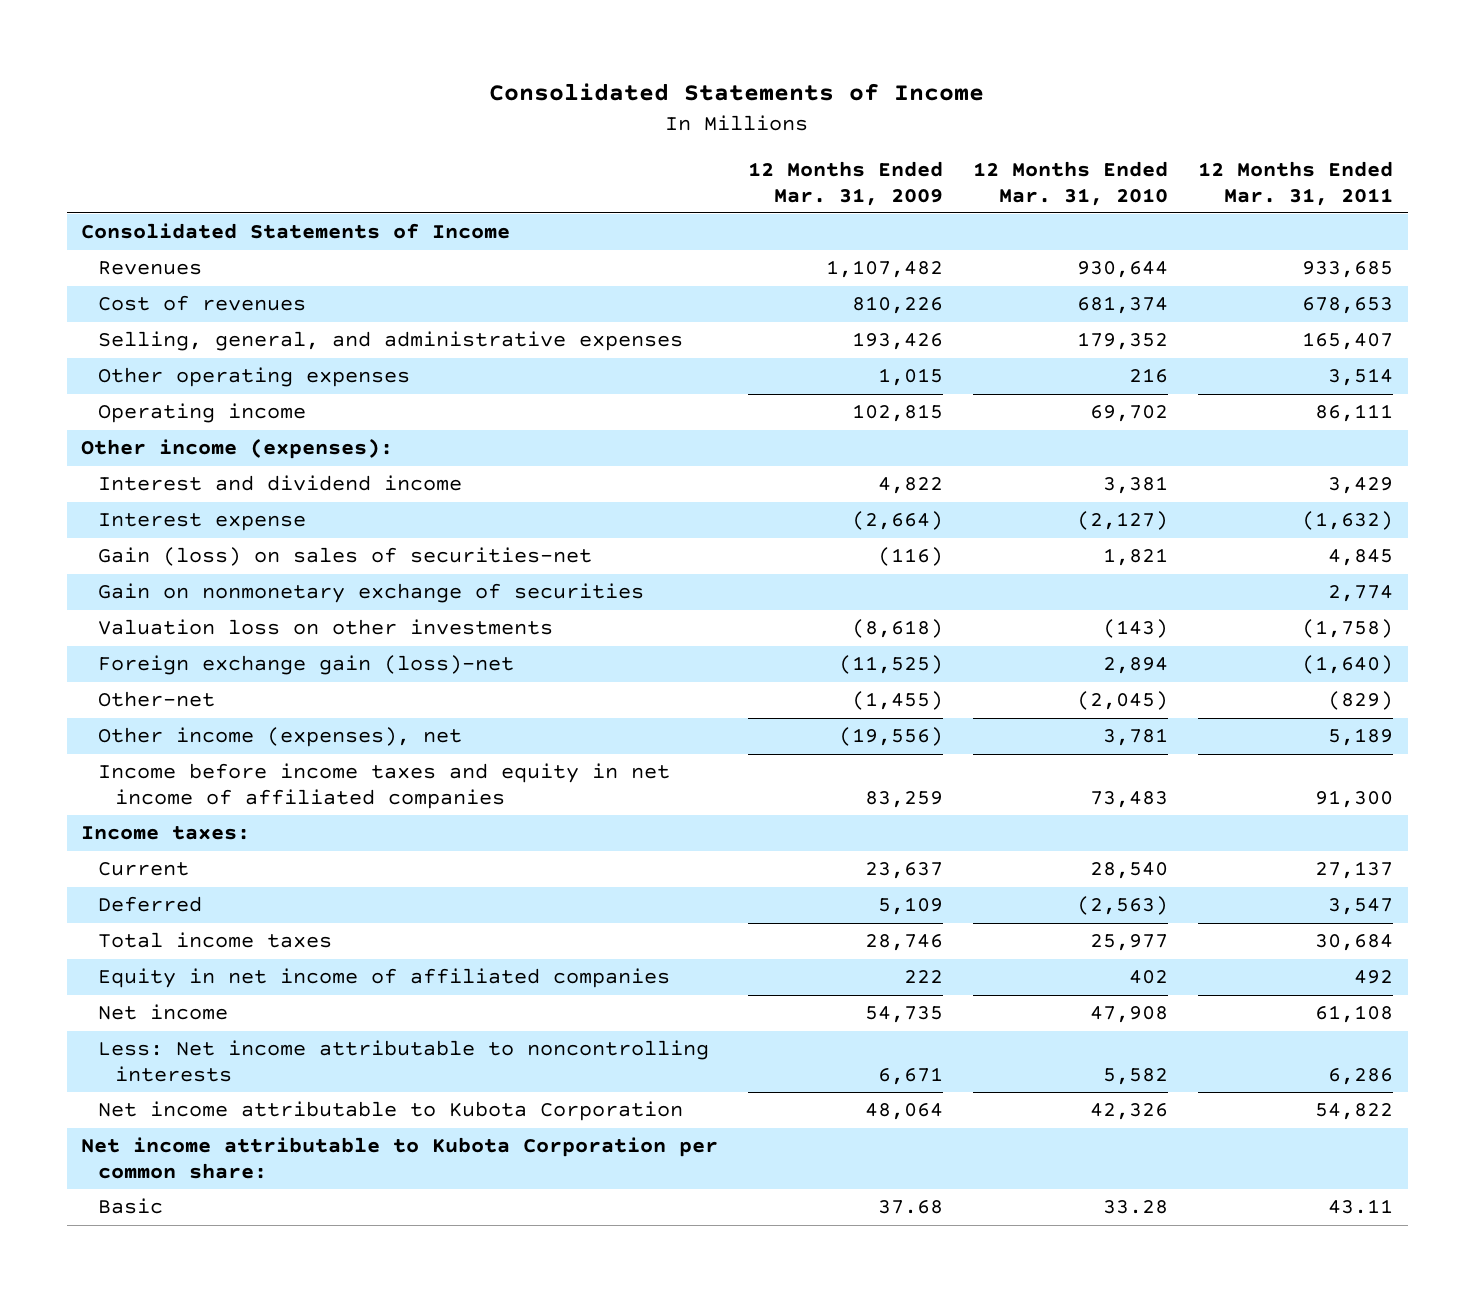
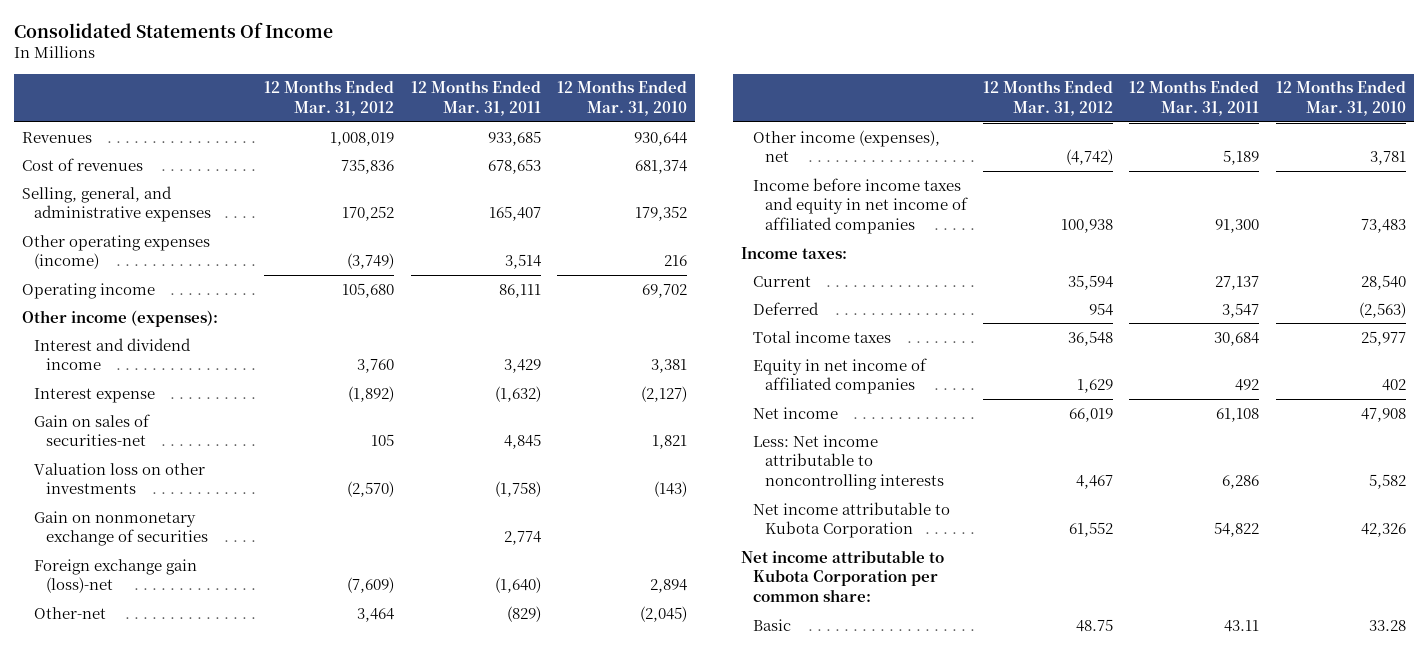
[489,83,985,102] Consolidated Statements of Income -> [14,21,334,38] Consolidated Statements Of Income
[748,160,944,206] 12 Months Ended Mar. 31, 2009 -> none
none -> [264,80,395,117] 12 Months Ended Mar. 31, 2012
[81,223,511,240] Consolidated Statements of Income -> none
[98,367,411,388] Other operating expenses -> [22,234,211,270] Other operating expenses (income)
[98,547,593,567] Gain (loss) on sales of securities-net -> [34,413,151,447] Gain on sales of securities-net
[98,583,645,604] Gain on nonmonetary exchange of securities -> [34,510,209,547] Gain on nonmonetary exchange of securities

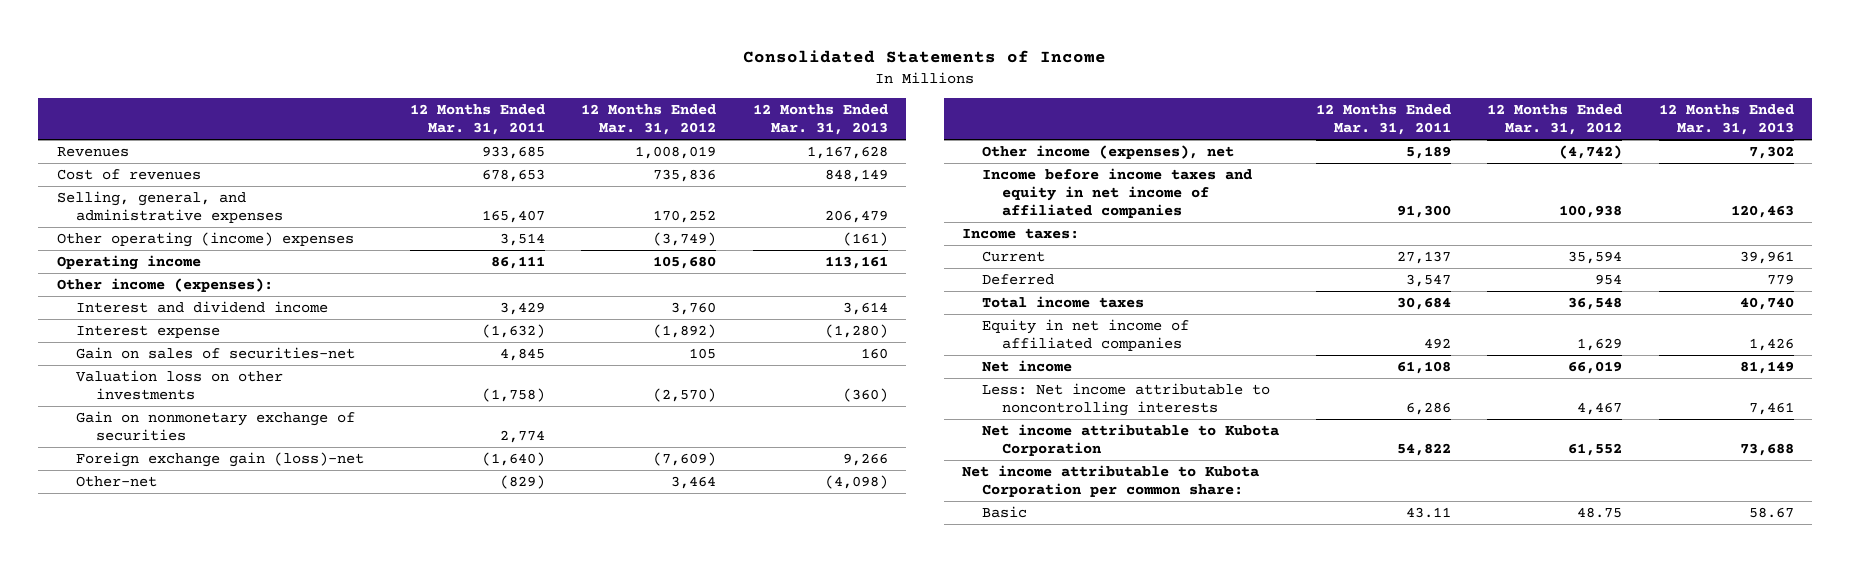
[14,21,334,38] Consolidated Statements Of Income -> [743,50,1107,64] Consolidated Statements of Income
[556,80,687,117] 12 Months Ended Mar. 31, 2010 -> none
none -> [752,104,888,136] 12 Months Ended Mar. 31, 2013
[22,234,211,270] Other operating expenses (income) -> [56,232,354,248] Other operating (income) expenses

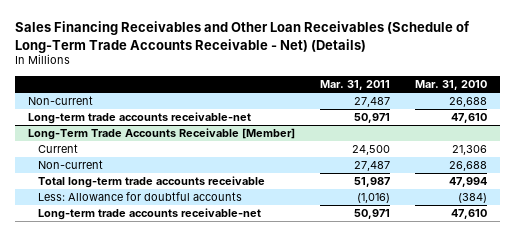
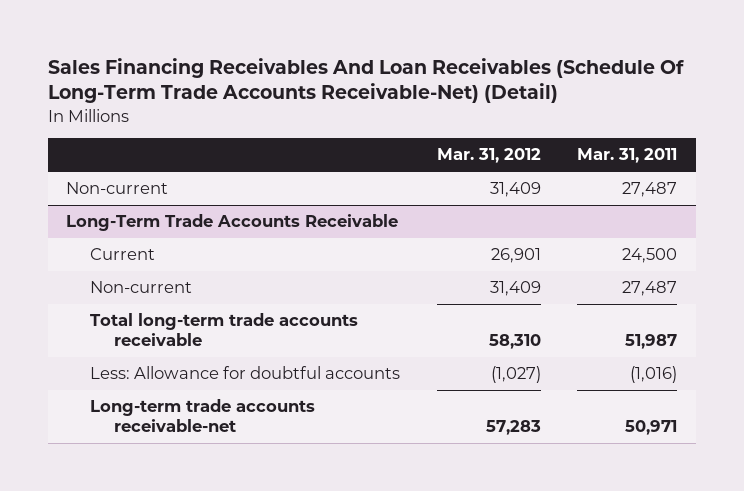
[15,21,471,53] Sales Financing Receivables and Other Loan Receivables (Schedule of Long-Term Trade Accounts Receivable - Net) (Details) -> [48,57,685,104] Sales Financing Receivables And Loan Receivables (Schedule Of Long-Term Trade Accounts Receivable-Net) (Detail)
[415,79,488,90] Mar. 31, 2010 -> none
none -> [436,148,541,164] Mar. 31, 2012
[27,112,251,125] Long-term trade accounts receivable-net -> none
[27,128,295,141] Long-Term Trade Accounts Receivable [Member] -> [66,214,399,232] Long-Term Trade Accounts Receivable

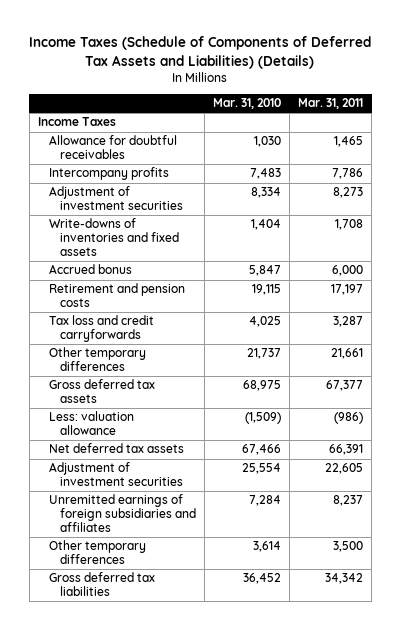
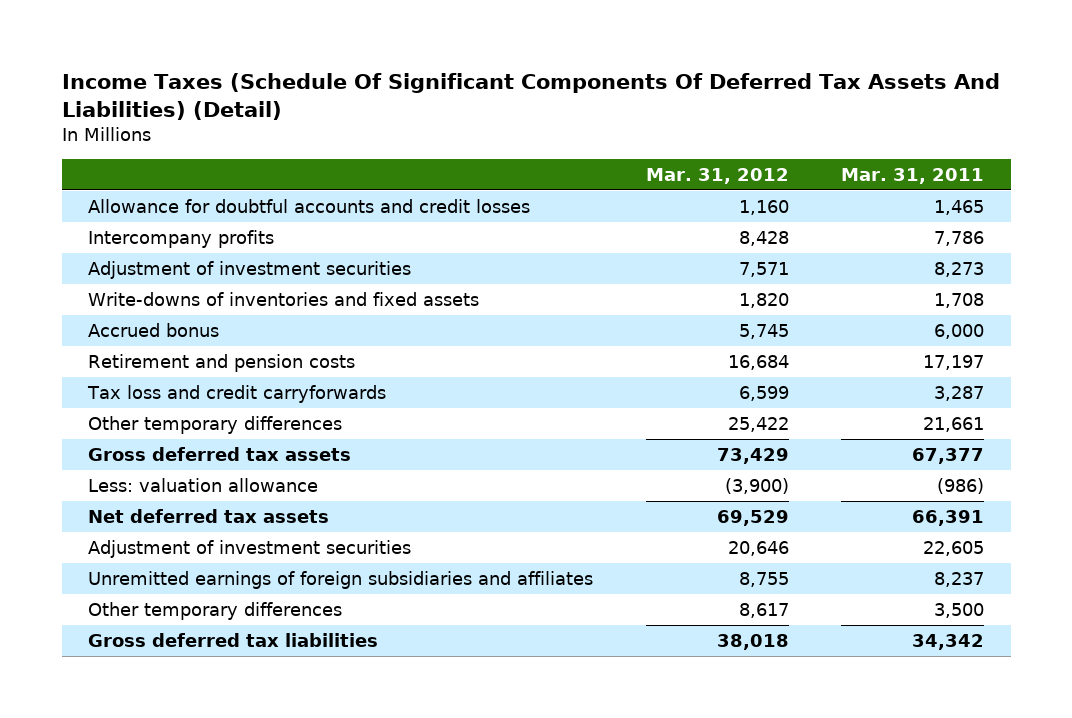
[29,36,372,69] Income Taxes (Schedule of Components of Deferred Tax Assets and Liabilities) (Details) -> [61,73,1000,120] Income Taxes (Schedule Of Significant Components Of Deferred Tax Assets And Liabilities) (Detail)
[213,98,282,110] Mar. 31, 2010 -> none
none -> [645,167,789,184] Mar. 31, 2012
[37,117,116,127] Income Taxes -> none
[48,135,177,160] Allowance for doubtful receivables -> [87,199,530,214] Allowance for doubtful accounts and credit losses

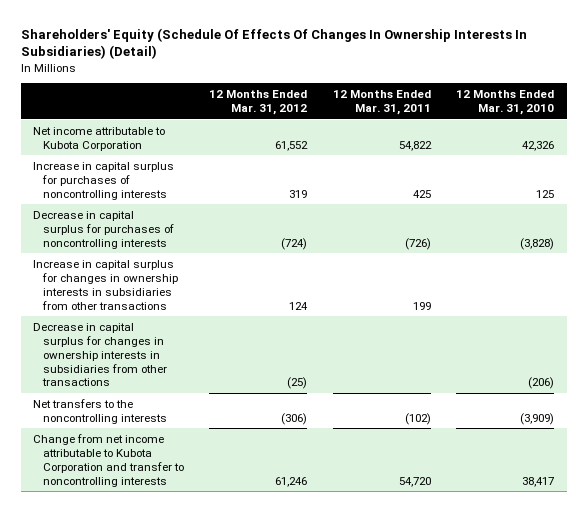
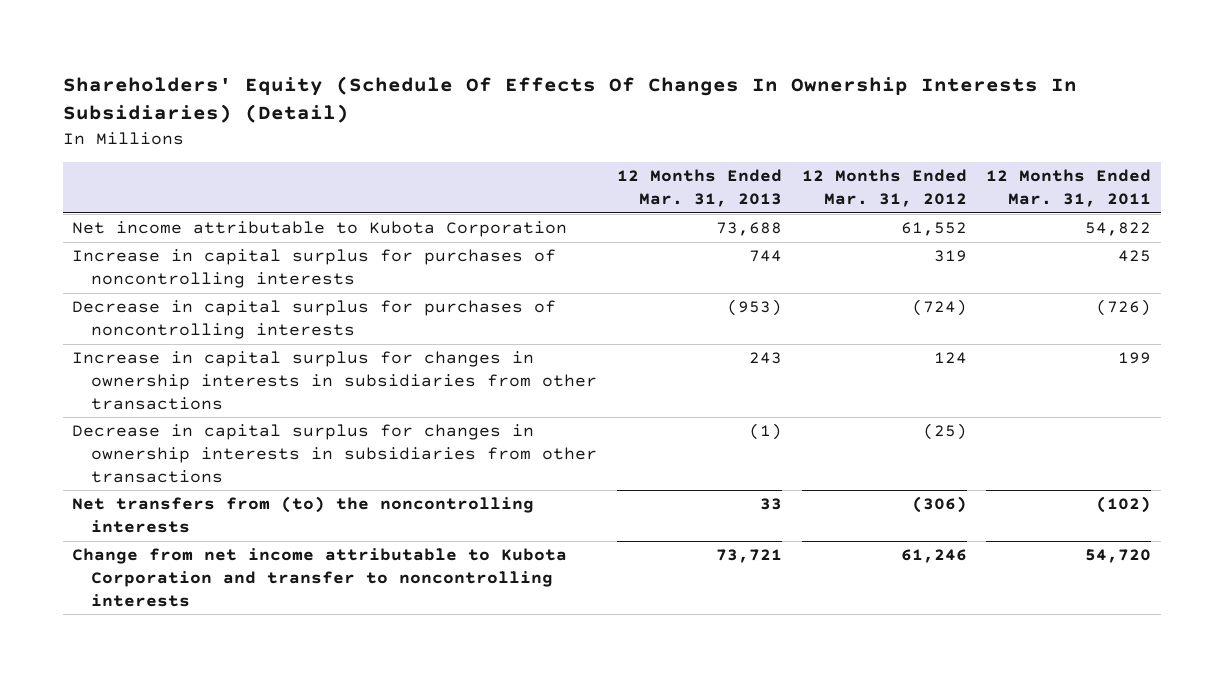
[456,90,555,116] 12 Months Ended Mar. 31, 2010 -> none
none -> [617,169,783,208] 12 Months Ended Mar. 31, 2013
[33,398,167,424] Net transfers to the noncontrolling interests -> [72,496,535,534] Net transfers from (to) the noncontrolling interests

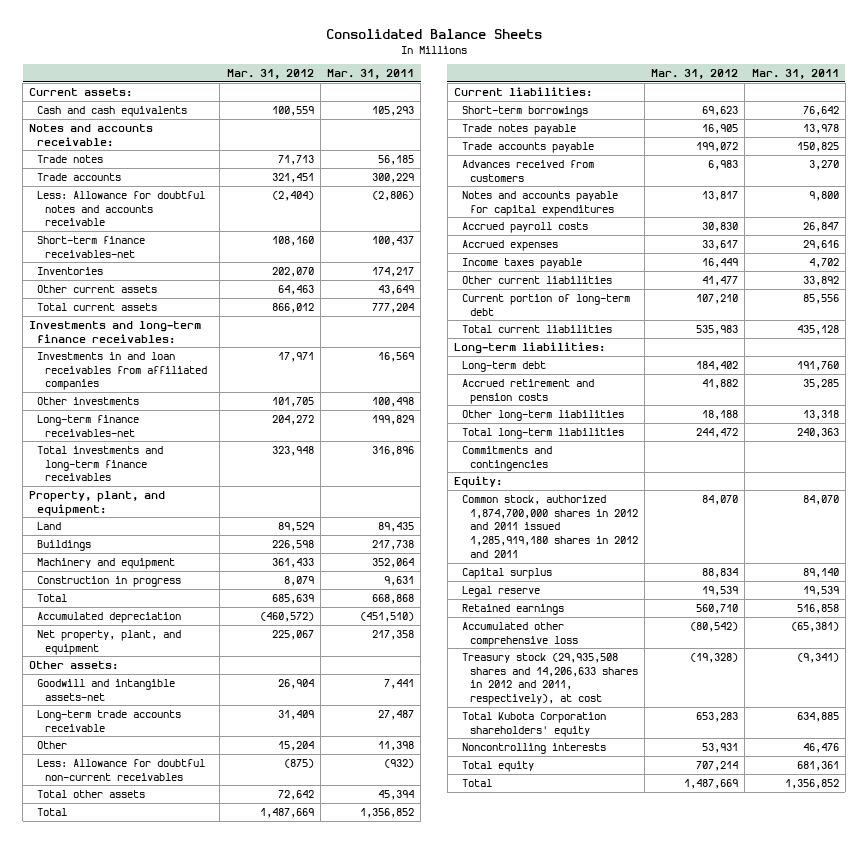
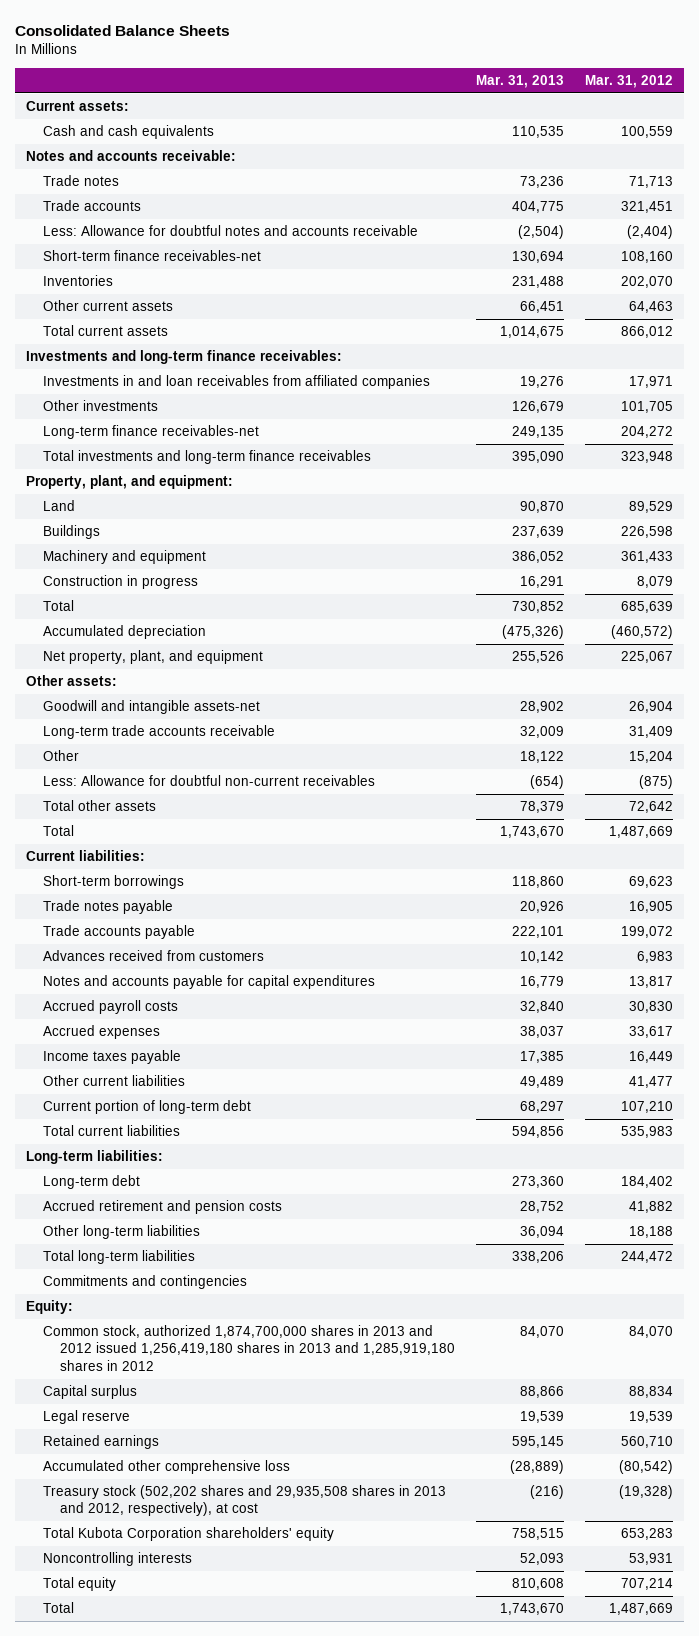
[326,69,414,80] Mar. 31, 2011 -> none
none -> [475,74,564,88] Mar. 31, 2013
[461,494,638,559] Common stock, authorized 1,874,700,000 shares in 2012 and 2011 issued 1,285,919,180 shares in 2012 and 2011 -> [42,1325,455,1371] Common stock, authorized 1,874,700,000 shares in 2013 and 2012 issued 1,256,419,180 shares in 2013 and 1,285,919,180 shares in 2012
[461,652,638,706] Treasury stock (29,935,508 shares and 14,206,633 shares in 2012 and 2011, respectively), at cost -> [42,1485,446,1517] Treasury stock (502,202 shares and 29,935,508 shares in 2013 and 2012, respectively), at cost

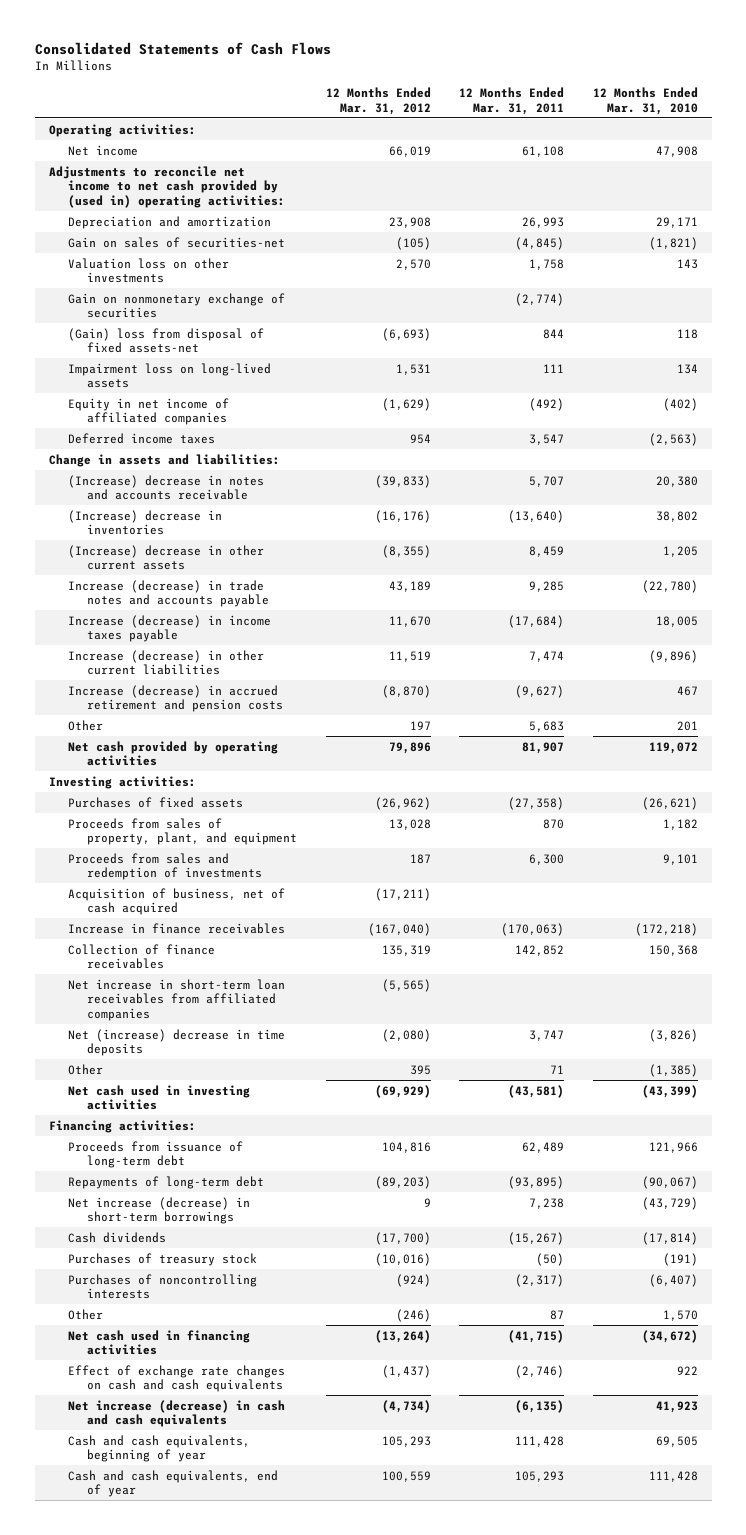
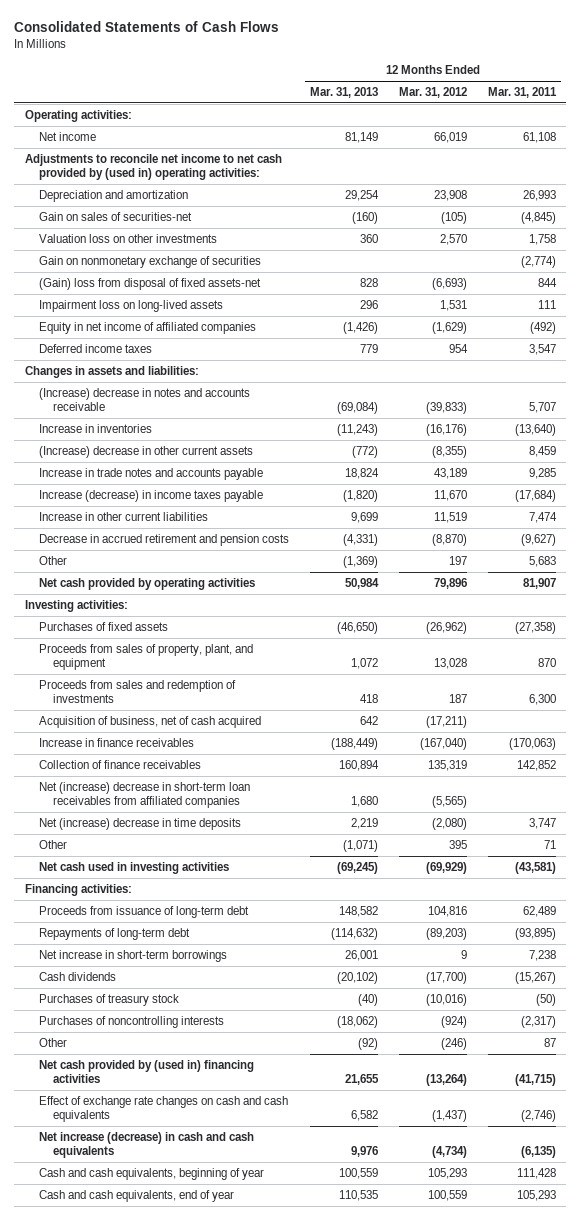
[592,87,698,115] 12 Months Ended Mar. 31, 2010 -> none
none -> [309,86,378,98] Mar. 31, 2013
[48,453,280,467] Change in assets and liabilities: -> [24,365,199,378] Changes in assets and liabilities:
[68,509,223,536] (Increase) decrease in inventories -> [38,423,152,433] Increase in inventories
[68,579,270,608] Increase (decrease) in trade notes and accounts payable -> [38,467,263,480] Increase in trade notes and accounts payable
[68,649,265,676] Increase (decrease) in other current liabilities -> [38,511,208,521] Increase in other current liabilities
[68,684,284,713] Increase (decrease) in accrued retirement and pension costs -> [38,533,289,546] Decrease in accrued retirement and pension costs
[68,978,286,1022] Net increase in short-term loan receivables from affiliated companies -> [38,781,250,809] Net (increase) decrease in short-term loan receivables from affiliated companies
[68,1196,251,1225] Net increase (decrease) in short-term borrowings -> [38,949,227,962] Net increase in short-term borrowings
[68,1329,251,1356] Net cash used in financing activities -> [38,1059,254,1084] Net cash provided by (used in) financing activities

